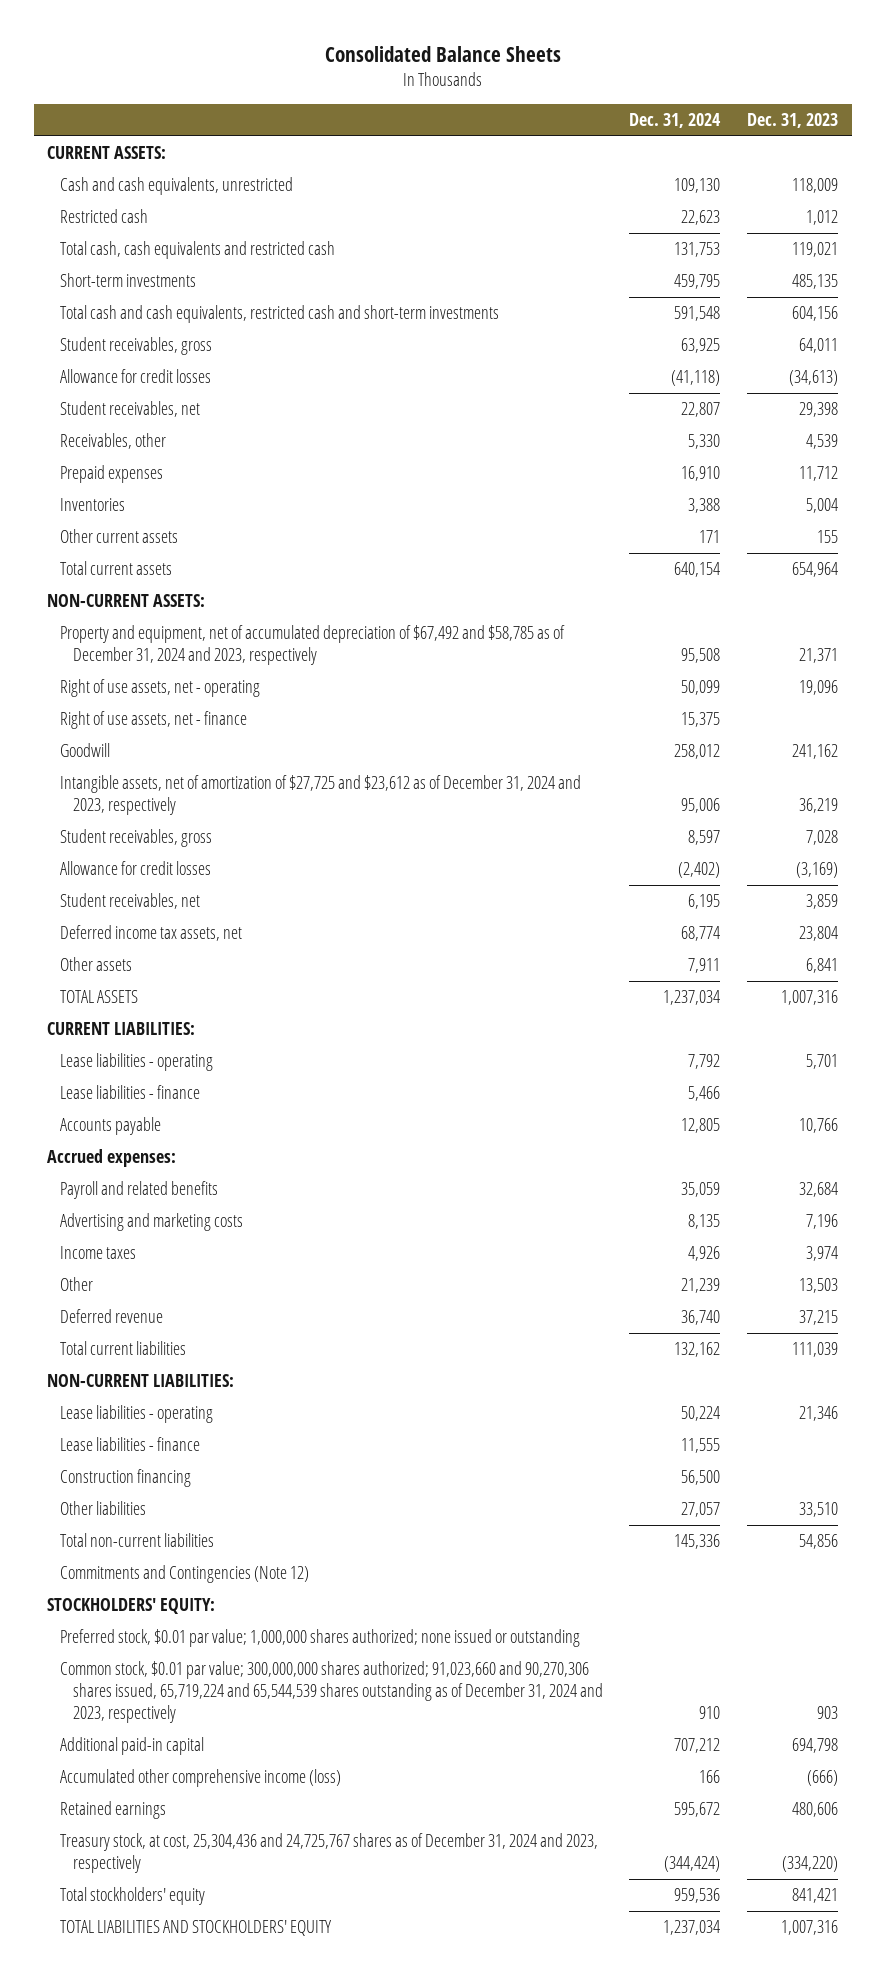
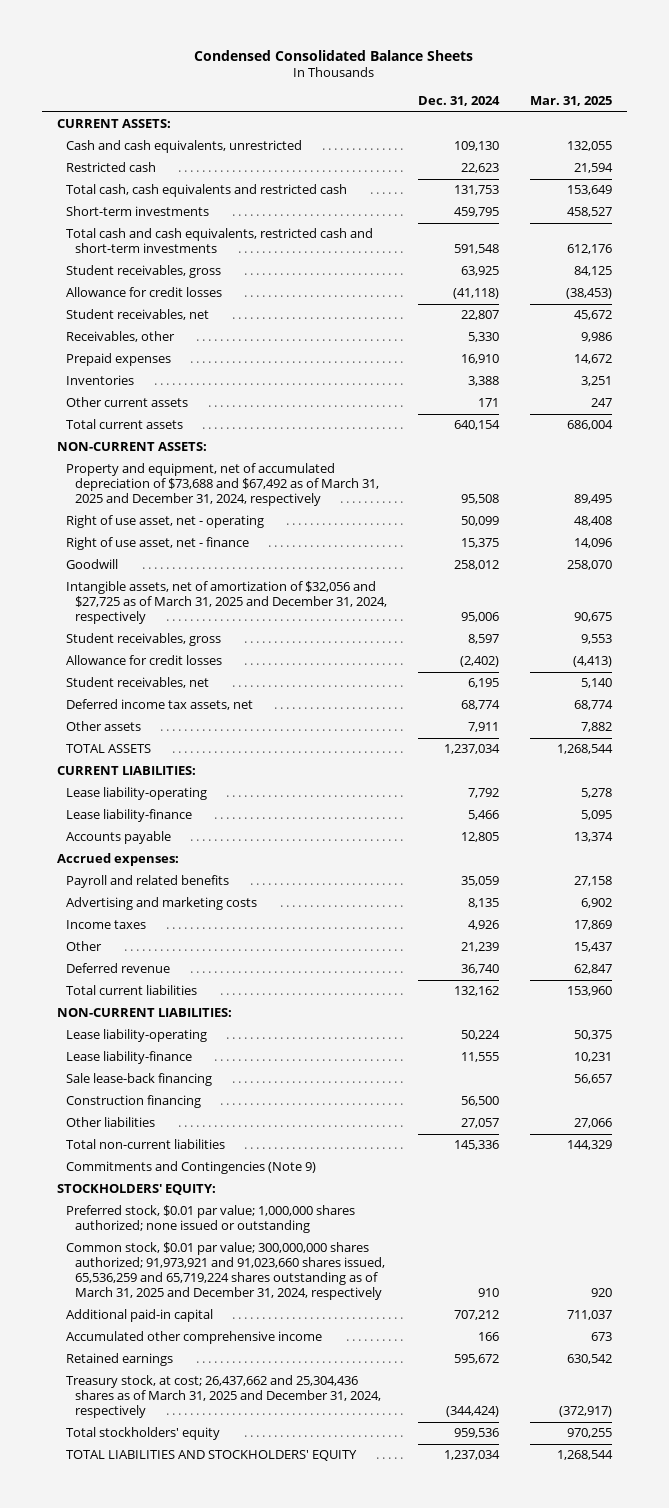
[324,45,561,62] Consolidated Balance Sheets -> [194,49,474,61] Condensed Consolidated Balance Sheets
[747,113,839,129] Dec. 31, 2023 -> none
none -> [529,96,612,107] Mar. 31, 2025
[59,625,565,666] Property and equipment, net of accumulated depreciation of $67,492 and $58,785 as of December 31, 2024 and 2023, respectively -> [66,463,380,507] Property and equipment, net of accumulated depreciation of $73,688 and $67,492 as of March 31, 2025 and December 31, 2024, respectively
[59,679,260,698] Right of use assets, net - operating -> [66,515,265,529] Right of use asset, net - operating
[59,711,247,730] Right of use assets, net - finance -> [66,537,250,551] Right of use asset, net - finance
[59,775,581,816] Intangible assets, net of amortization of $27,725 and $23,612 as of December 31, 2024 and 2023, respectively -> [66,581,388,625] Intangible assets, net of amortization of $32,056 and $27,725 as of March 31, 2025 and December 31, 2024, respectively
[59,1053,213,1072] Lease liabilities - operating -> [66,787,208,801] Lease liability-operating
[59,1085,200,1100] Lease liabilities - finance -> [66,809,193,823] Lease liability-finance
[59,1405,213,1424] Lease liabilities - operating -> [66,1029,208,1043] Lease liability-operating
[59,1437,200,1452] Lease liabilities - finance -> [66,1051,193,1065] Lease liability-finance
none -> [66,1073,213,1087] Sale lease-back financing
[59,1565,309,1584] Commitments and Contingencies (Note 12) -> [66,1161,317,1175] Commitments and Contingencies (Note 9)
[59,1661,603,1724] Common stock, $0.01 par value; 300,000,000 shares authorized; 91,023,660 and 90,270,306 shares issued, 65,719,224 and 65,544,539 shares outstanding as of December 31, 2024 and 2023, respectively -> [66,1242,386,1301] Common stock, $0.01 par value; 300,000,000 shares authorized; 91,973,921 and 91,023,660 shares issued, 65,536,259 and 65,719,224 shares outstanding as of March 31, 2025 and December 31, 2024, respectively
[59,1769,341,1788] Accumulated other comprehensive income (loss) -> [66,1331,323,1345] Accumulated other comprehensive income
[59,1833,598,1874] Treasury stock, at cost, 25,304,436 and 24,725,767 shares as of December 31, 2024 and 2023, respectively -> [66,1375,382,1419] Treasury stock, at cost; 26,437,662 and 25,304,436 shares as of March 31, 2025 and December 31, 2024, respectively

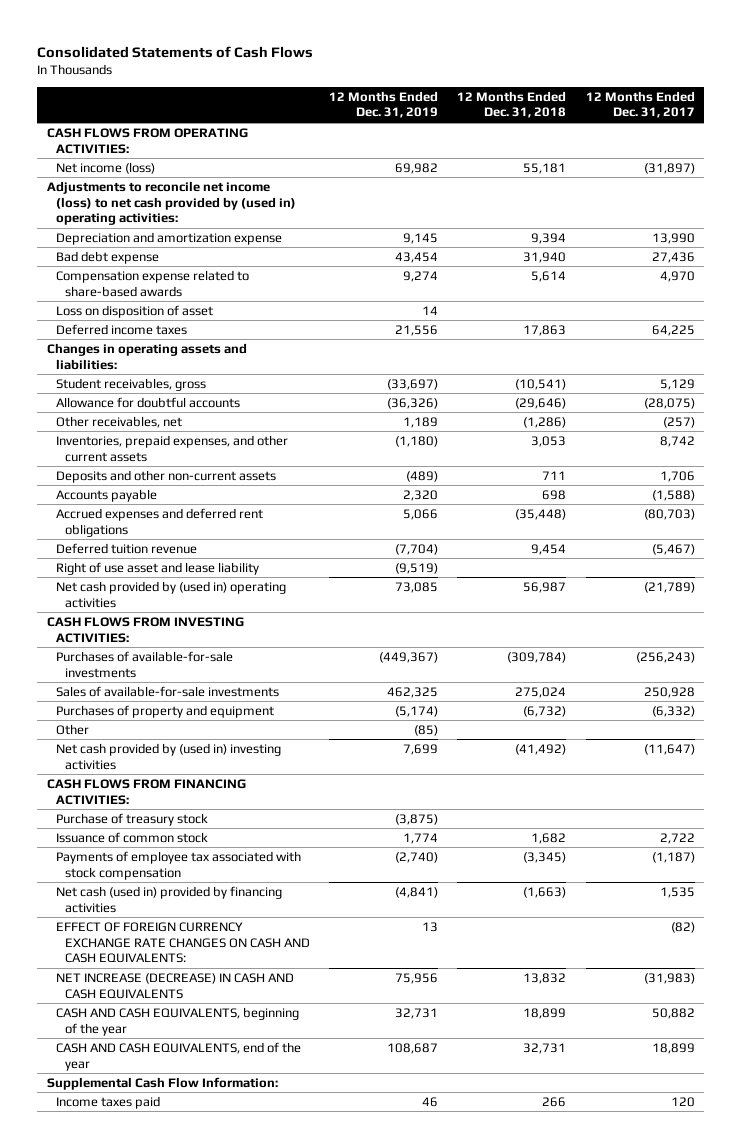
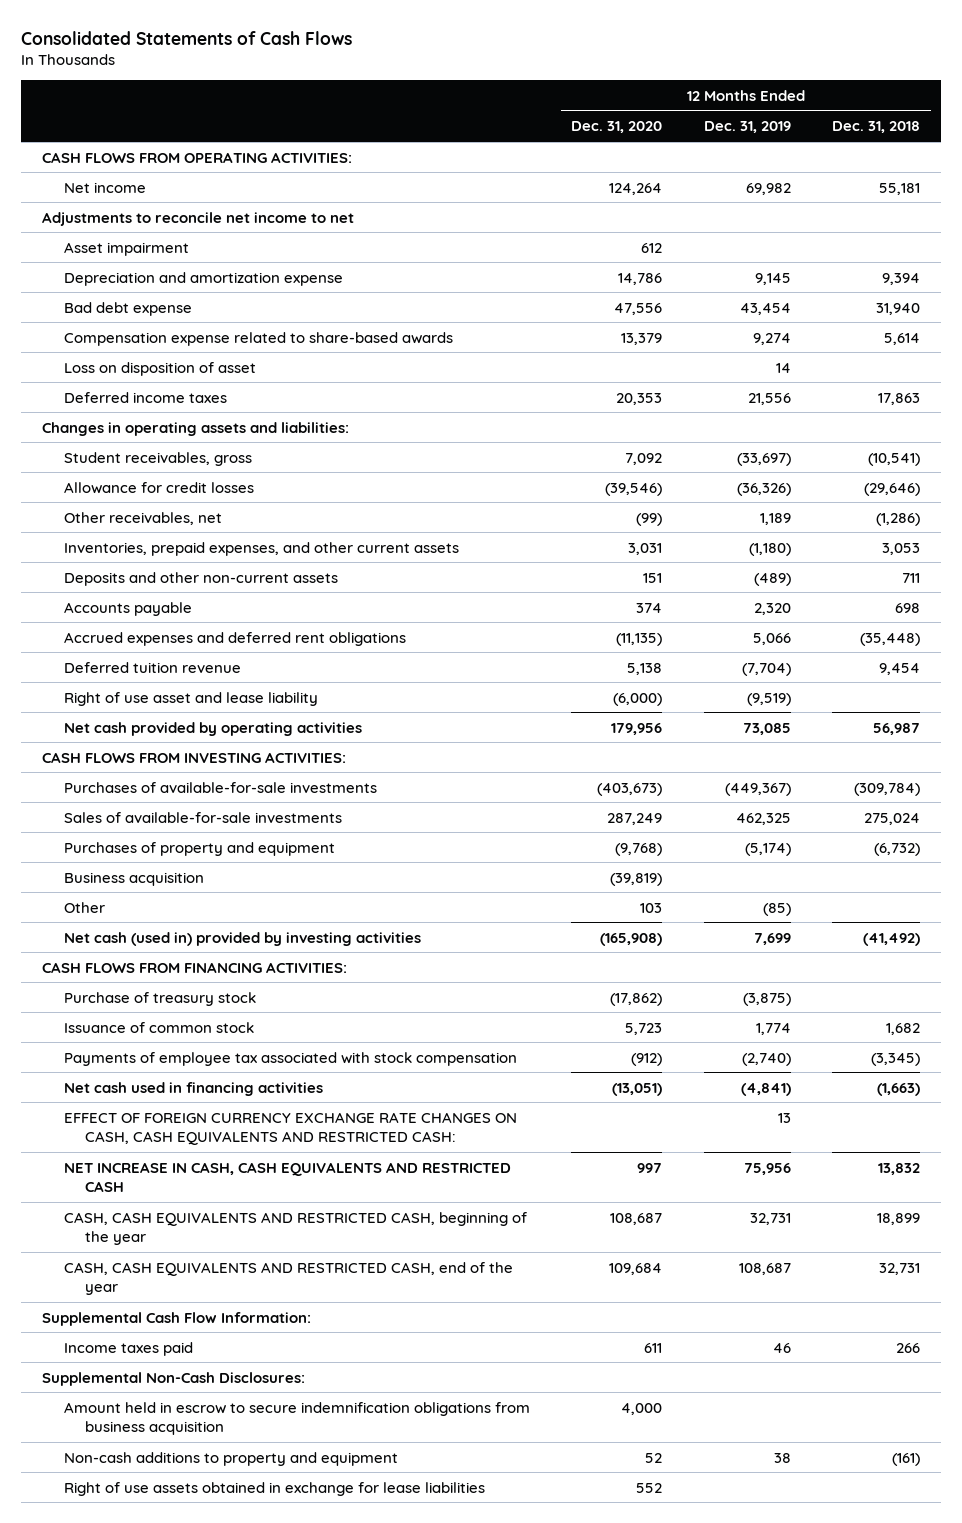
[585,90,695,119] 12 Months Ended Dec. 31, 2017 -> none
none -> [571,121,663,134] Dec. 31, 2020
[55,161,155,174] Net income (loss) -> [63,181,146,193] Net income
[46,180,296,226] Adjustments to reconcile net income (loss) to net cash provided by (used in) operating activities: -> [42,211,355,226] Adjustments to reconcile net income to net
none -> [63,241,189,256] Asset impairment
[55,396,240,408] Allowance for doubtful accounts -> [63,481,254,494] Allowance for credit losses
[55,580,286,608] Net cash provided by (used in) operating activities -> [63,721,362,736] Net cash provided by operating activities
none -> [63,871,204,886] Business acquisition
[55,742,281,770] Net cash provided by (used in) investing activities -> [63,931,421,946] Net cash (used in) provided by investing activities
[55,885,282,913] Net cash (used in) provided by financing activities -> [63,1081,323,1096] Net cash used in financing activities
[55,921,310,964] EFFECT OF FOREIGN CURRENCY EXCHANGE RATE CHANGES ON CASH AND CASH EQUIVALENTS: -> [63,1111,517,1145] EFFECT OF FOREIGN CURRENCY EXCHANGE RATE CHANGES ON CASH, CASH EQUIVALENTS AND RESTRICTED CASH:
[55,972,294,999] NET INCREASE (DECREASE) IN CASH AND CASH EQUIVALENTS -> [63,1161,511,1192] NET INCREASE IN CASH, CASH EQUIVALENTS AND RESTRICTED CASH
[55,1006,299,1036] CASH AND CASH EQUIVALENTS, beginning of the year -> [63,1211,527,1245] CASH, CASH EQUIVALENTS AND RESTRICTED CASH, beginning of the year
[55,1041,301,1071] CASH AND CASH EQUIVALENTS, end of the year -> [63,1261,513,1295] CASH, CASH EQUIVALENTS AND RESTRICTED CASH, end of the year
none -> [42,1371,306,1386] Supplemental Non-Cash Disclosures:
none -> [63,1401,530,1435] Amount held in escrow to secure indemnification obligations from business acquisition
none -> [63,1451,398,1466] Non-cash additions to property and equipment
none -> [63,1481,485,1496] Right of use assets obtained in exchange for lease liabilities

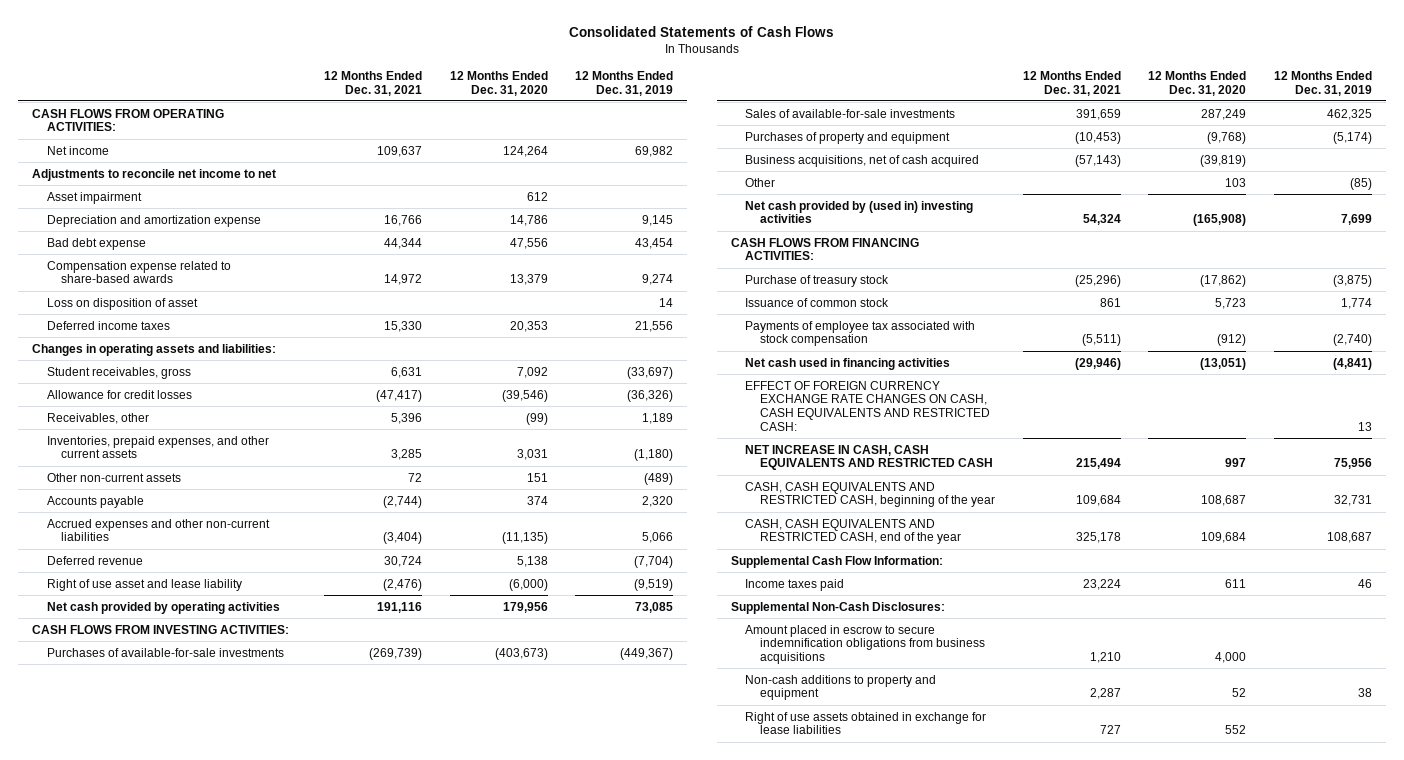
[832,121,921,134] Dec. 31, 2018 -> none
none -> [323,70,422,96] 12 Months Ended Dec. 31, 2021
[63,511,222,525] Other receivables, net -> [46,412,149,424] Receivables, other
[63,571,338,586] Deposits and other non-current assets -> [46,472,181,482] Other non-current assets
[63,631,406,646] Accrued expenses and deferred rent obligations -> [46,518,270,542] Accrued expenses and other non-current liabilities
[63,661,241,673] Deferred tuition revenue -> [46,555,143,565] Deferred revenue
[63,871,204,886] Business acquisition -> [745,154,980,167] Business acquisitions, net of cash acquired
[63,931,421,946] Net cash (used in) provided by investing activities -> [745,200,974,224] Net cash provided by (used in) investing activities
[63,1401,530,1435] Amount held in escrow to secure indemnification obligations from business acquisition -> [745,624,985,664] Amount placed in escrow to secure indemnification obligations from business acquisitions

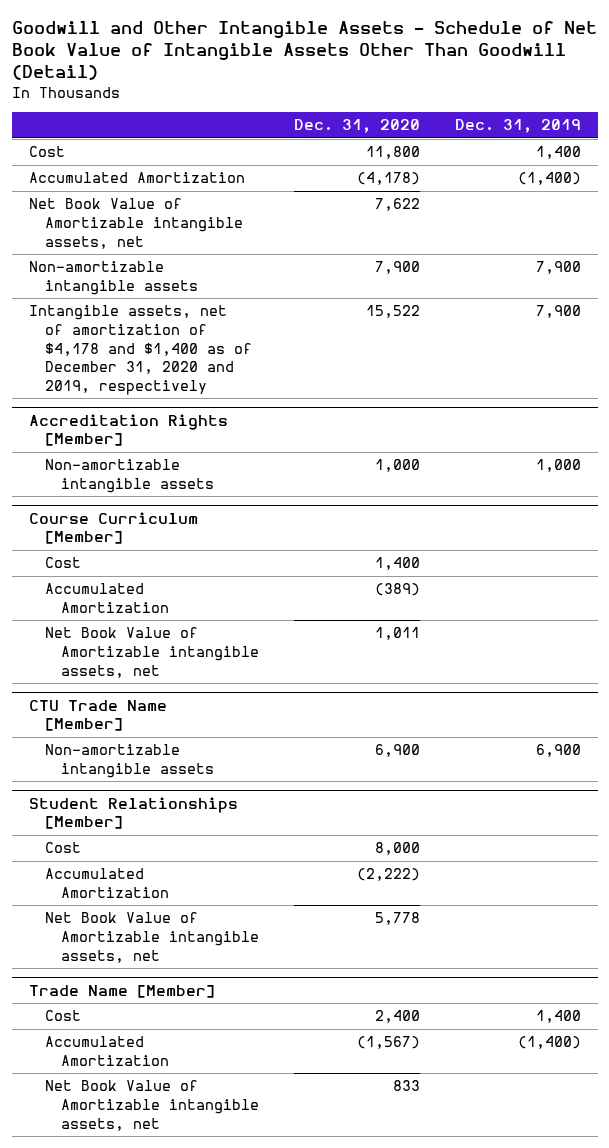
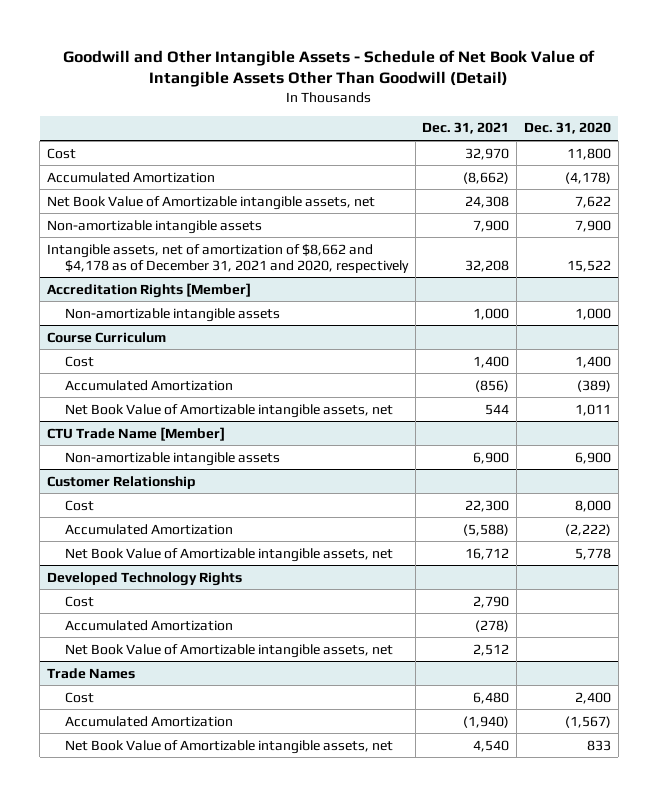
[454,119,581,134] Dec. 31, 2019 -> none
none -> [422,122,510,135] Dec. 31, 2021
[28,305,253,395] Intangible assets, net of amortization of $4,178 and $1,400 as of December 31, 2020 and 2019, respectively -> [47,243,409,273] Intangible assets, net of amortization of $8,662 and $4,178 as of December 31, 2021 and 2020, respectively
[28,511,198,545] Course Curriculum [Member] -> [47,331,167,343] Course Curriculum
[28,796,238,830] Student Relationships [Member] -> none
none -> [47,475,197,489] Customer Relationship
none -> [47,571,243,586] Developed Technology Rights
none -> [64,595,94,607] Cost
none -> [64,619,233,631] Accumulated Amortization
none -> [64,643,393,658] Net Book Value of Amortizable intangible assets, net
[28,984,215,998] Trade Name [Member] -> [47,667,136,679] Trade Names

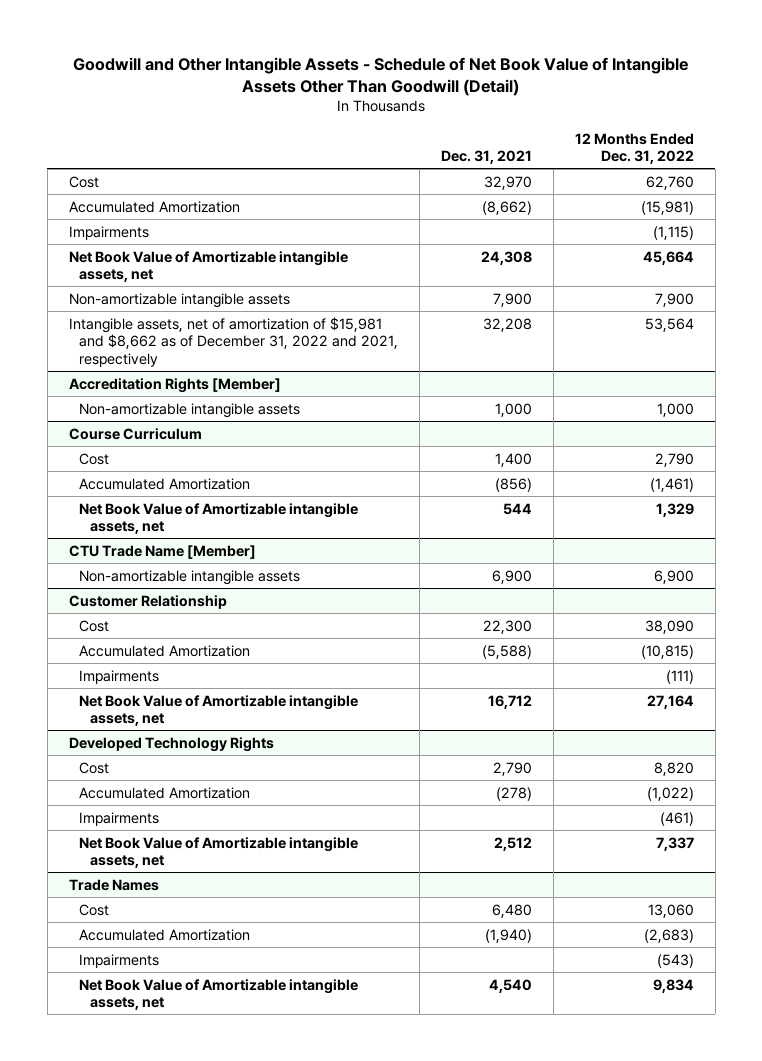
[523,122,611,135] Dec. 31, 2020 -> none
none -> [574,132,694,165] 12 Months Ended Dec. 31, 2022
none -> [68,225,149,240] Impairments
[47,243,409,273] Intangible assets, net of amortization of $8,662 and $4,178 as of December 31, 2021 and 2020, respectively -> [68,316,399,367] Intangible assets, net of amortization of $15,981 and $8,662 as of December 31, 2022 and 2021, respectively
none -> [79,669,160,684] Impairments
none -> [79,811,160,826] Impairments
none -> [79,953,160,968] Impairments

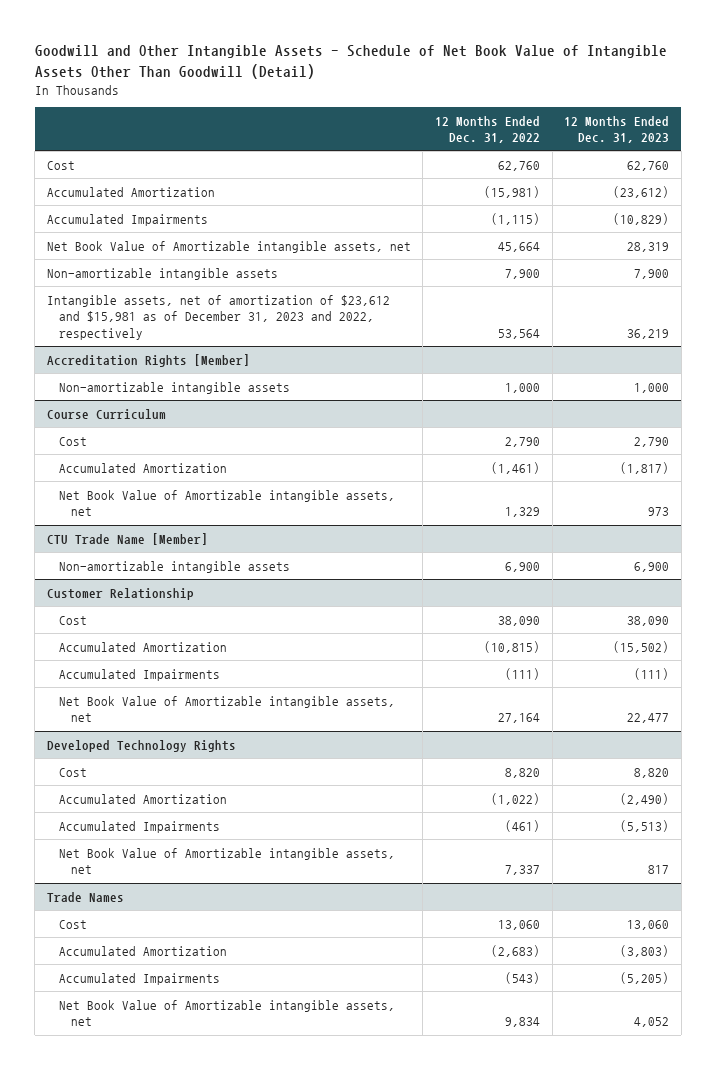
[440,150,532,165] Dec. 31, 2021 -> none
none -> [564,115,670,144] 12 Months Ended Dec. 31, 2023
[68,225,149,240] Impairments -> [46,213,208,226] Accumulated Impairments
[68,316,399,367] Intangible assets, net of amortization of $15,981 and $8,662 as of December 31, 2022 and 2021, respectively -> [46,294,390,340] Intangible assets, net of amortization of $23,612 and $15,981 as of December 31, 2023 and 2022, respectively
[79,669,160,684] Impairments -> [58,668,220,681] Accumulated Impairments
[79,811,160,826] Impairments -> [58,820,220,833] Accumulated Impairments
[79,953,160,968] Impairments -> [58,972,220,985] Accumulated Impairments

